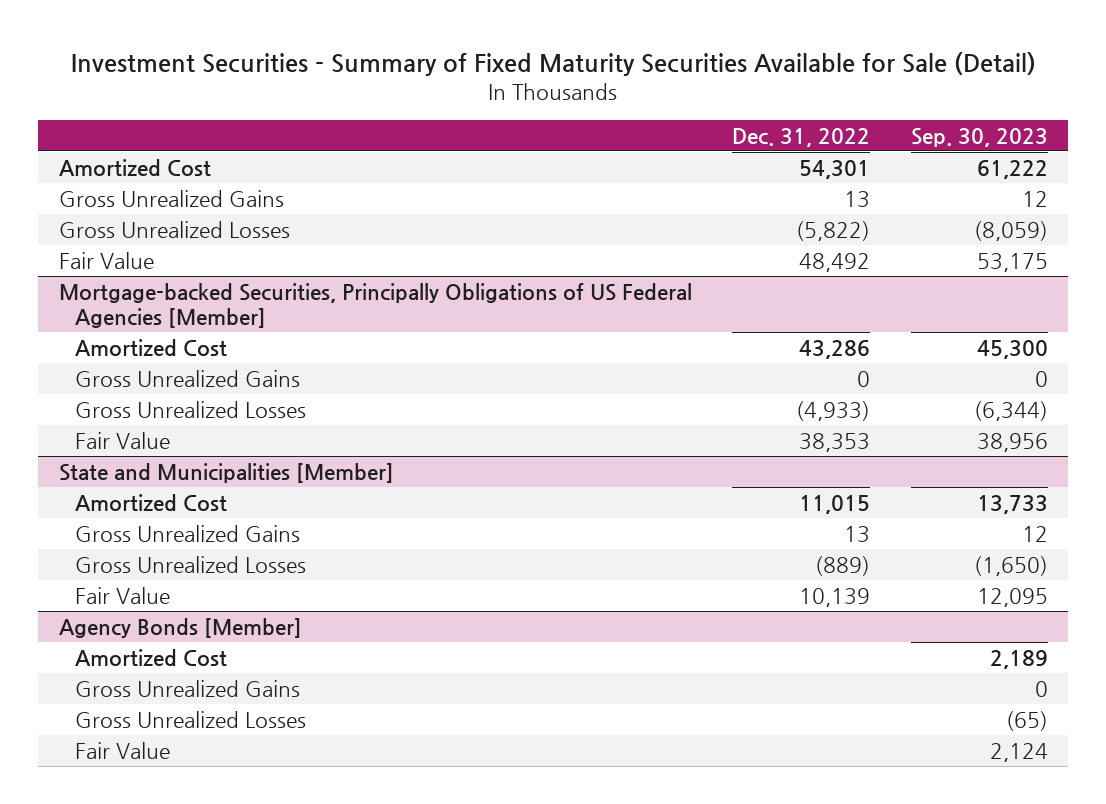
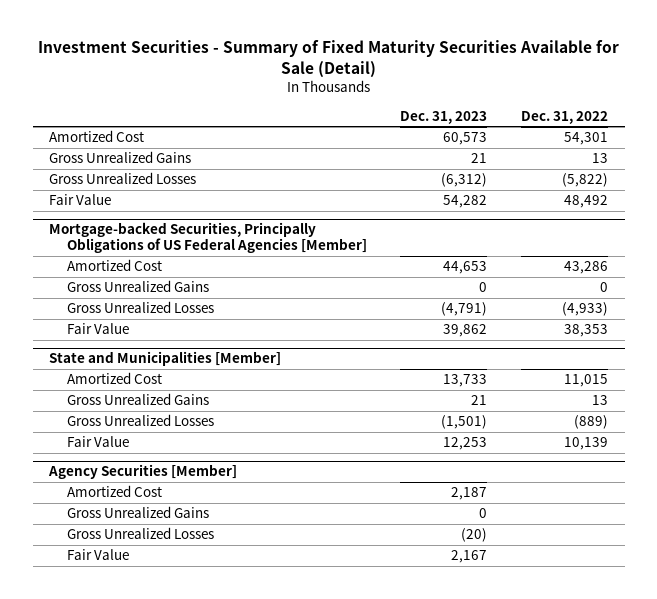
[910,127,1048,147] Sep. 30, 2023 -> none
none -> [400,111,488,125] Dec. 31, 2023
[58,617,302,638] Agency Bonds [Member] -> [48,464,238,480] Agency Securities [Member]

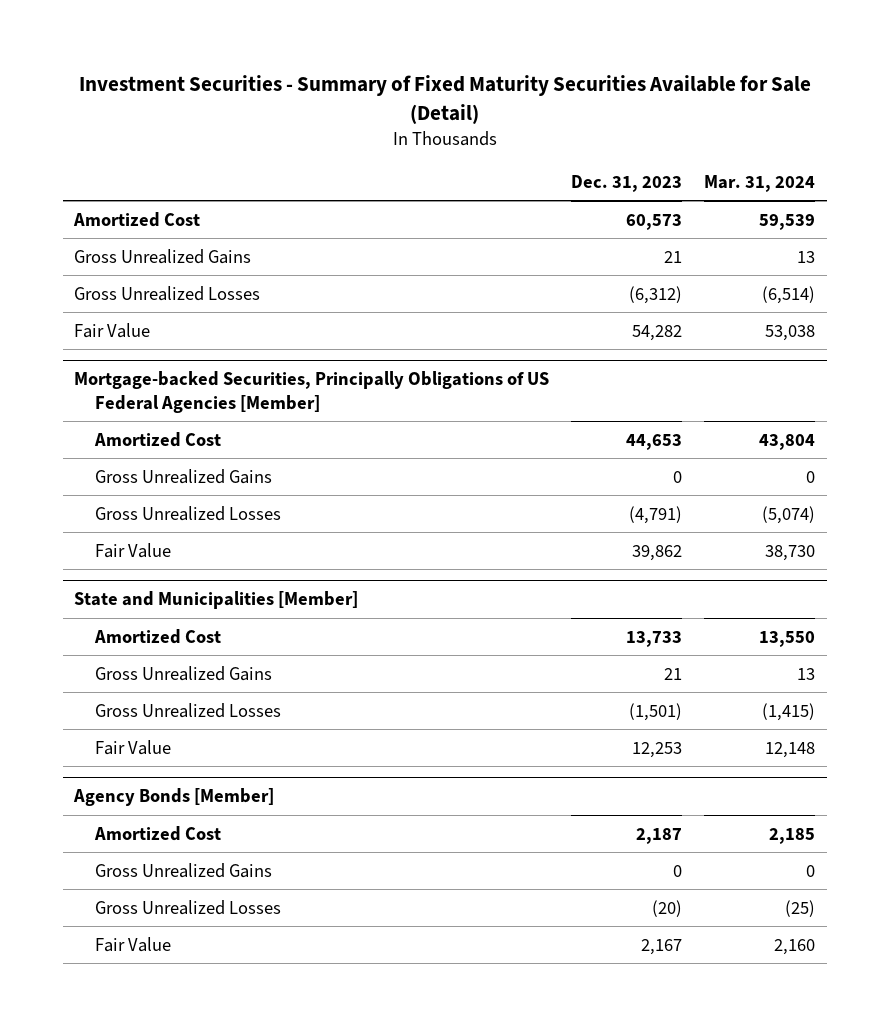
[520,111,608,125] Dec. 31, 2022 -> none
none -> [704,174,816,192] Mar. 31, 2024
[48,464,238,480] Agency Securities [Member] -> [73,788,275,807] Agency Bonds [Member]

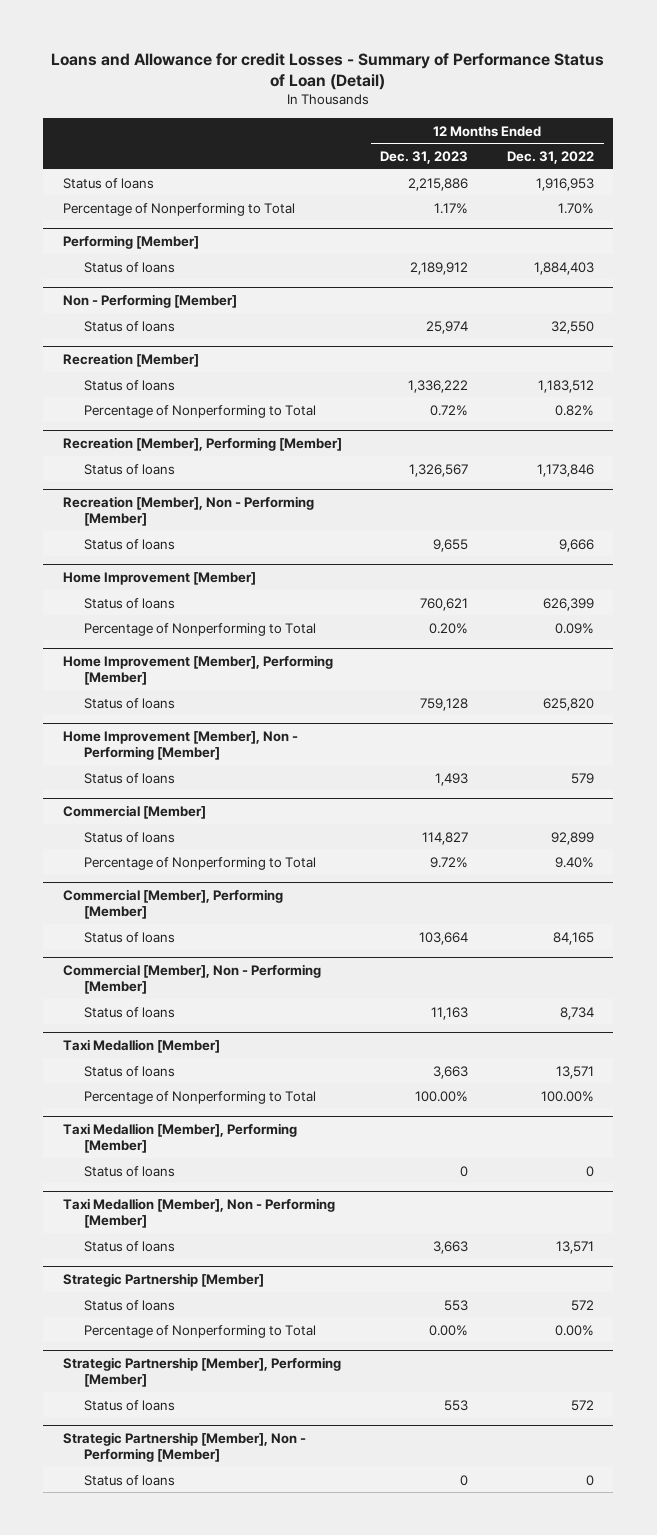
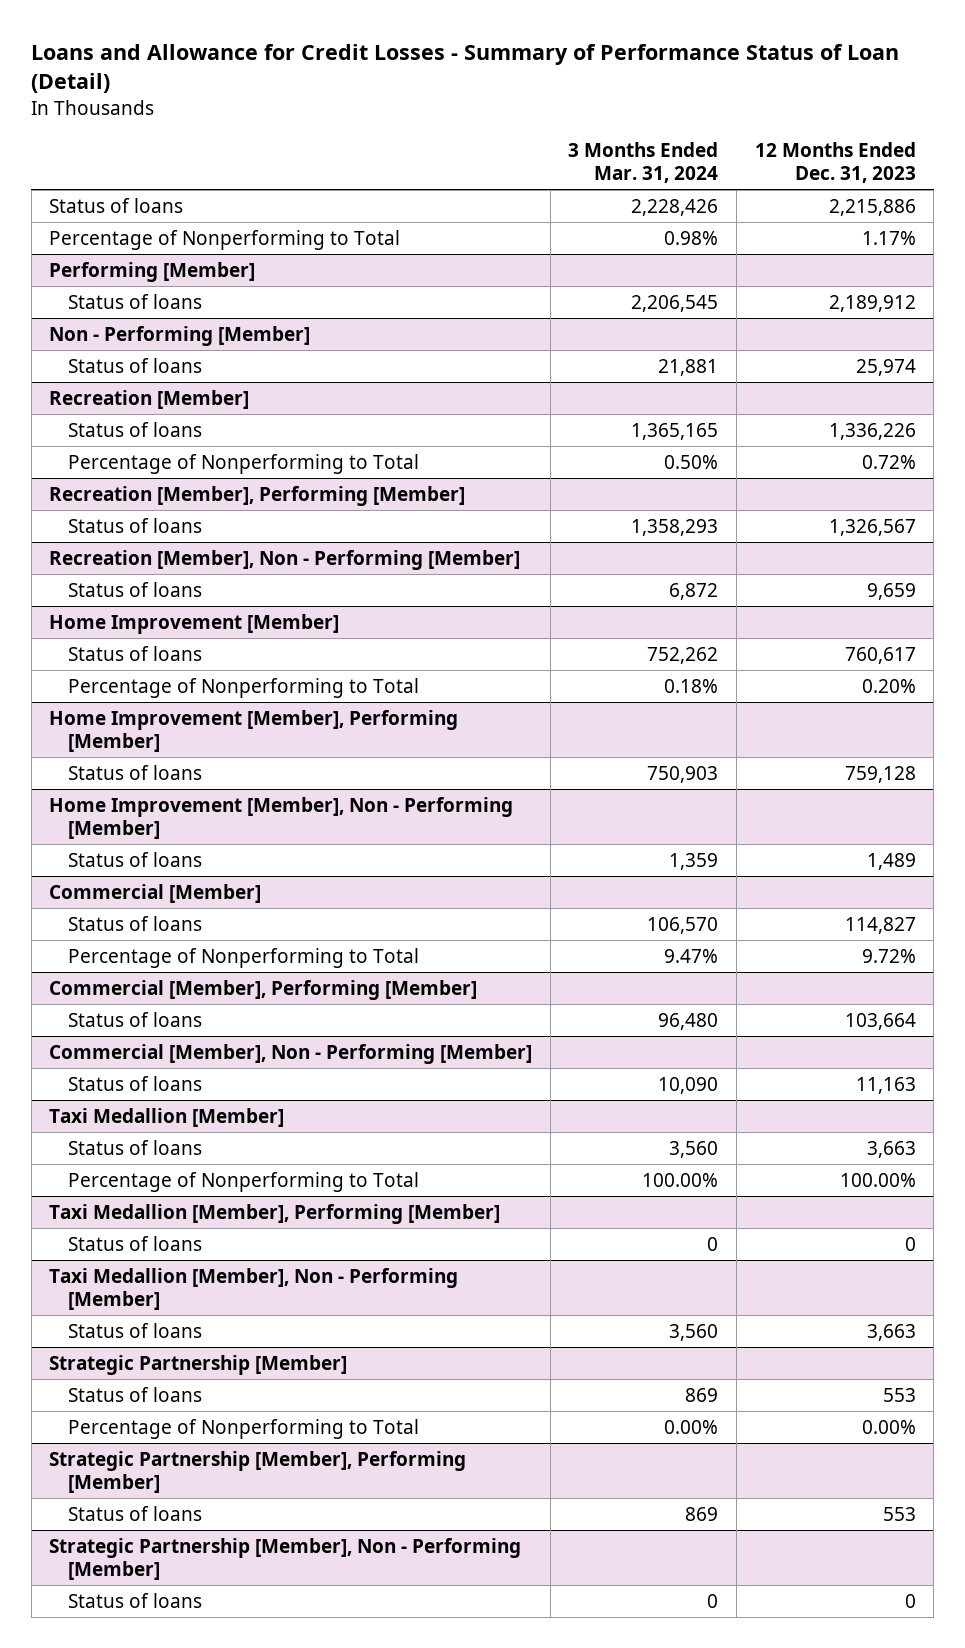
[51,52,605,90] Loans and Allowance for credit Losses - Summary of Performance Status of Loan (Detail) -> [31,44,900,94] Loans and Allowance for Credit Losses - Summary of Performance Status of Loan (Detail)
[507,151,595,165] Dec. 31, 2022 -> none
none -> [568,141,719,183] 3 Months Ended Mar. 31, 2024
[408,379,469,393] 1,336,222 -> [828,422,916,440] 1,336,226
[433,538,469,552] 9,655 -> [866,582,916,600] 9,659
[420,597,469,611] 760,621 -> [844,646,916,664] 760,617
[435,772,469,786] 1,493 -> [866,852,916,870] 1,489

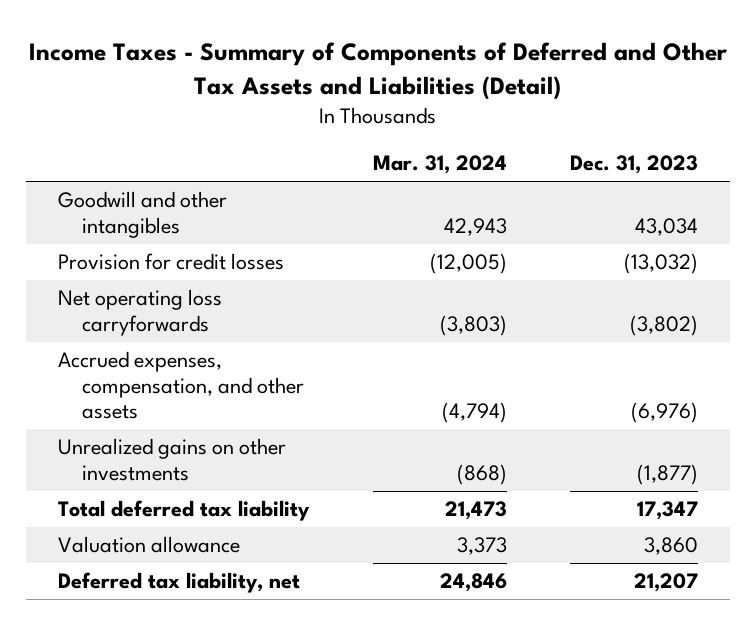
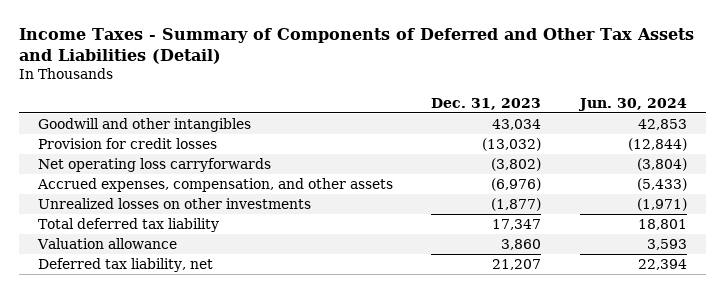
[372,155,507,175] Mar. 31, 2024 -> none
none -> [577,97,687,111] Jun. 30, 2024
[57,438,286,481] Unrealized gains on other investments -> [37,198,311,210] Unrealized losses on other investments

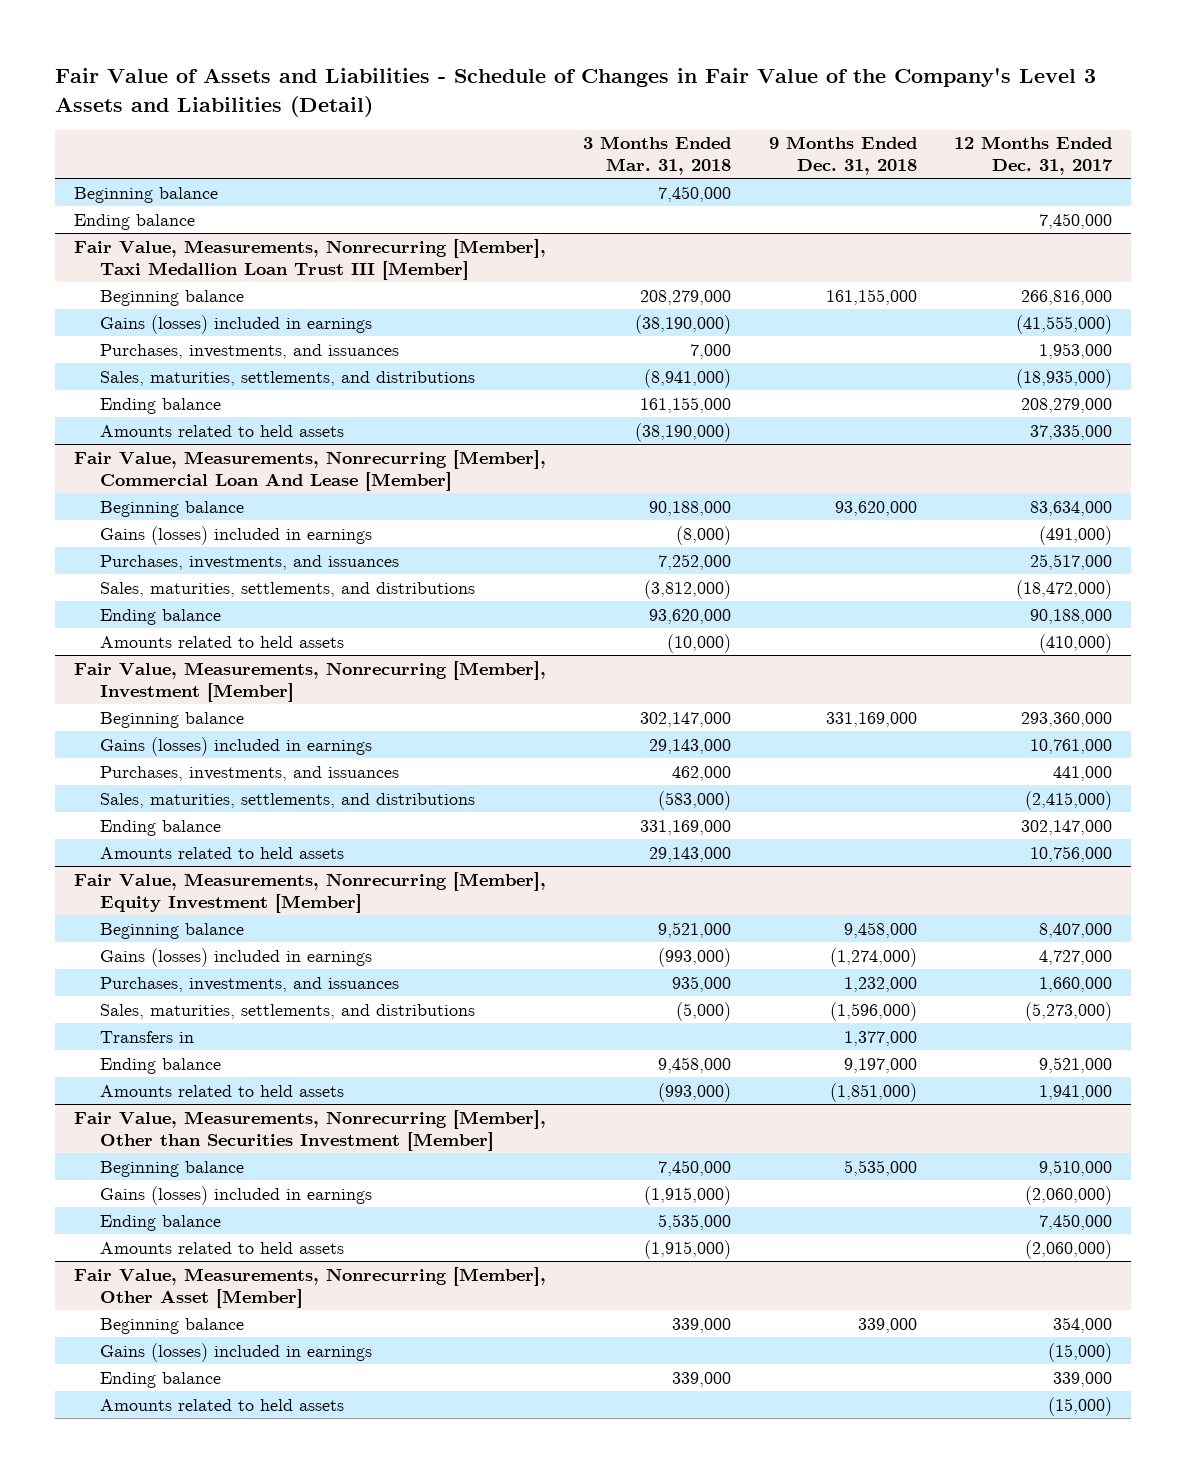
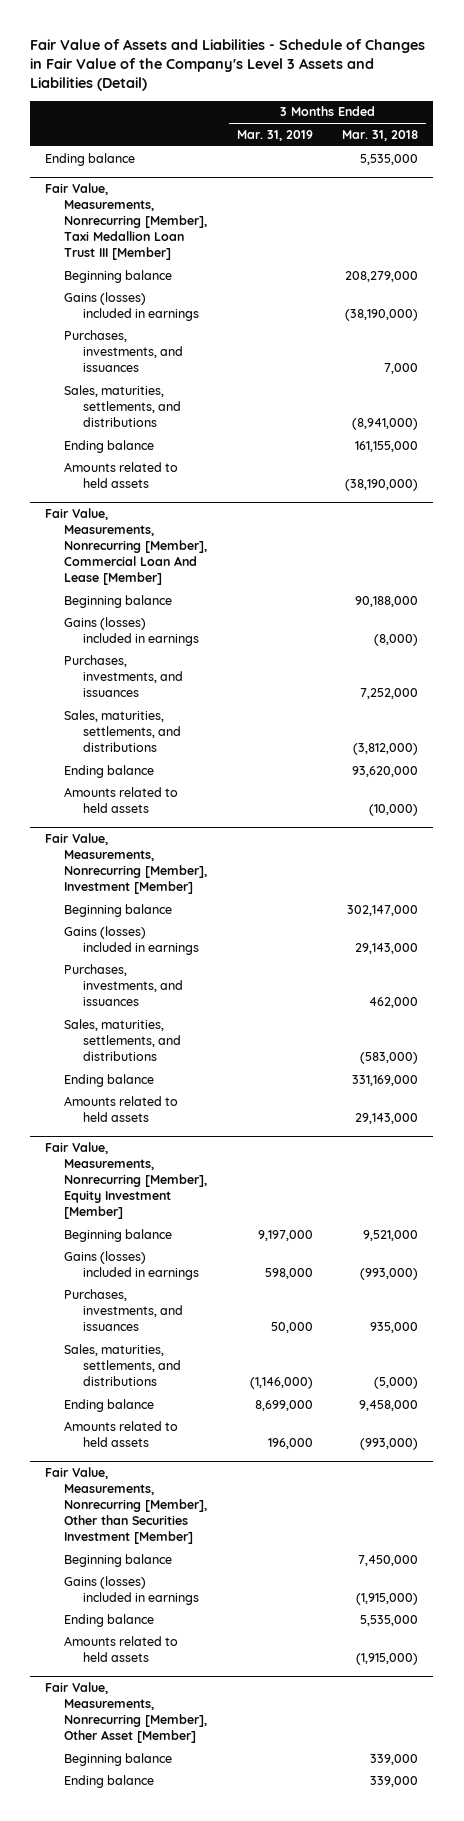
[768,136,917,176] 9 Months Ended Dec. 31, 2018 -> none
[954,136,1114,176] 12 Months Ended Dec. 31, 2017 -> none
none -> [236,129,313,141] Mar. 31, 2019
[73,213,195,230] Ending balance -> none
[73,186,218,203] Beginning balance -> [45,152,136,166] Ending balance
[658,185,732,202] 7,450,000 -> [360,153,419,165] 5,535,000
[99,1030,194,1043] Transfers in -> none
[99,1342,372,1362] Gains (losses) included in earnings -> none
[99,1398,344,1411] Amounts related to held assets -> none

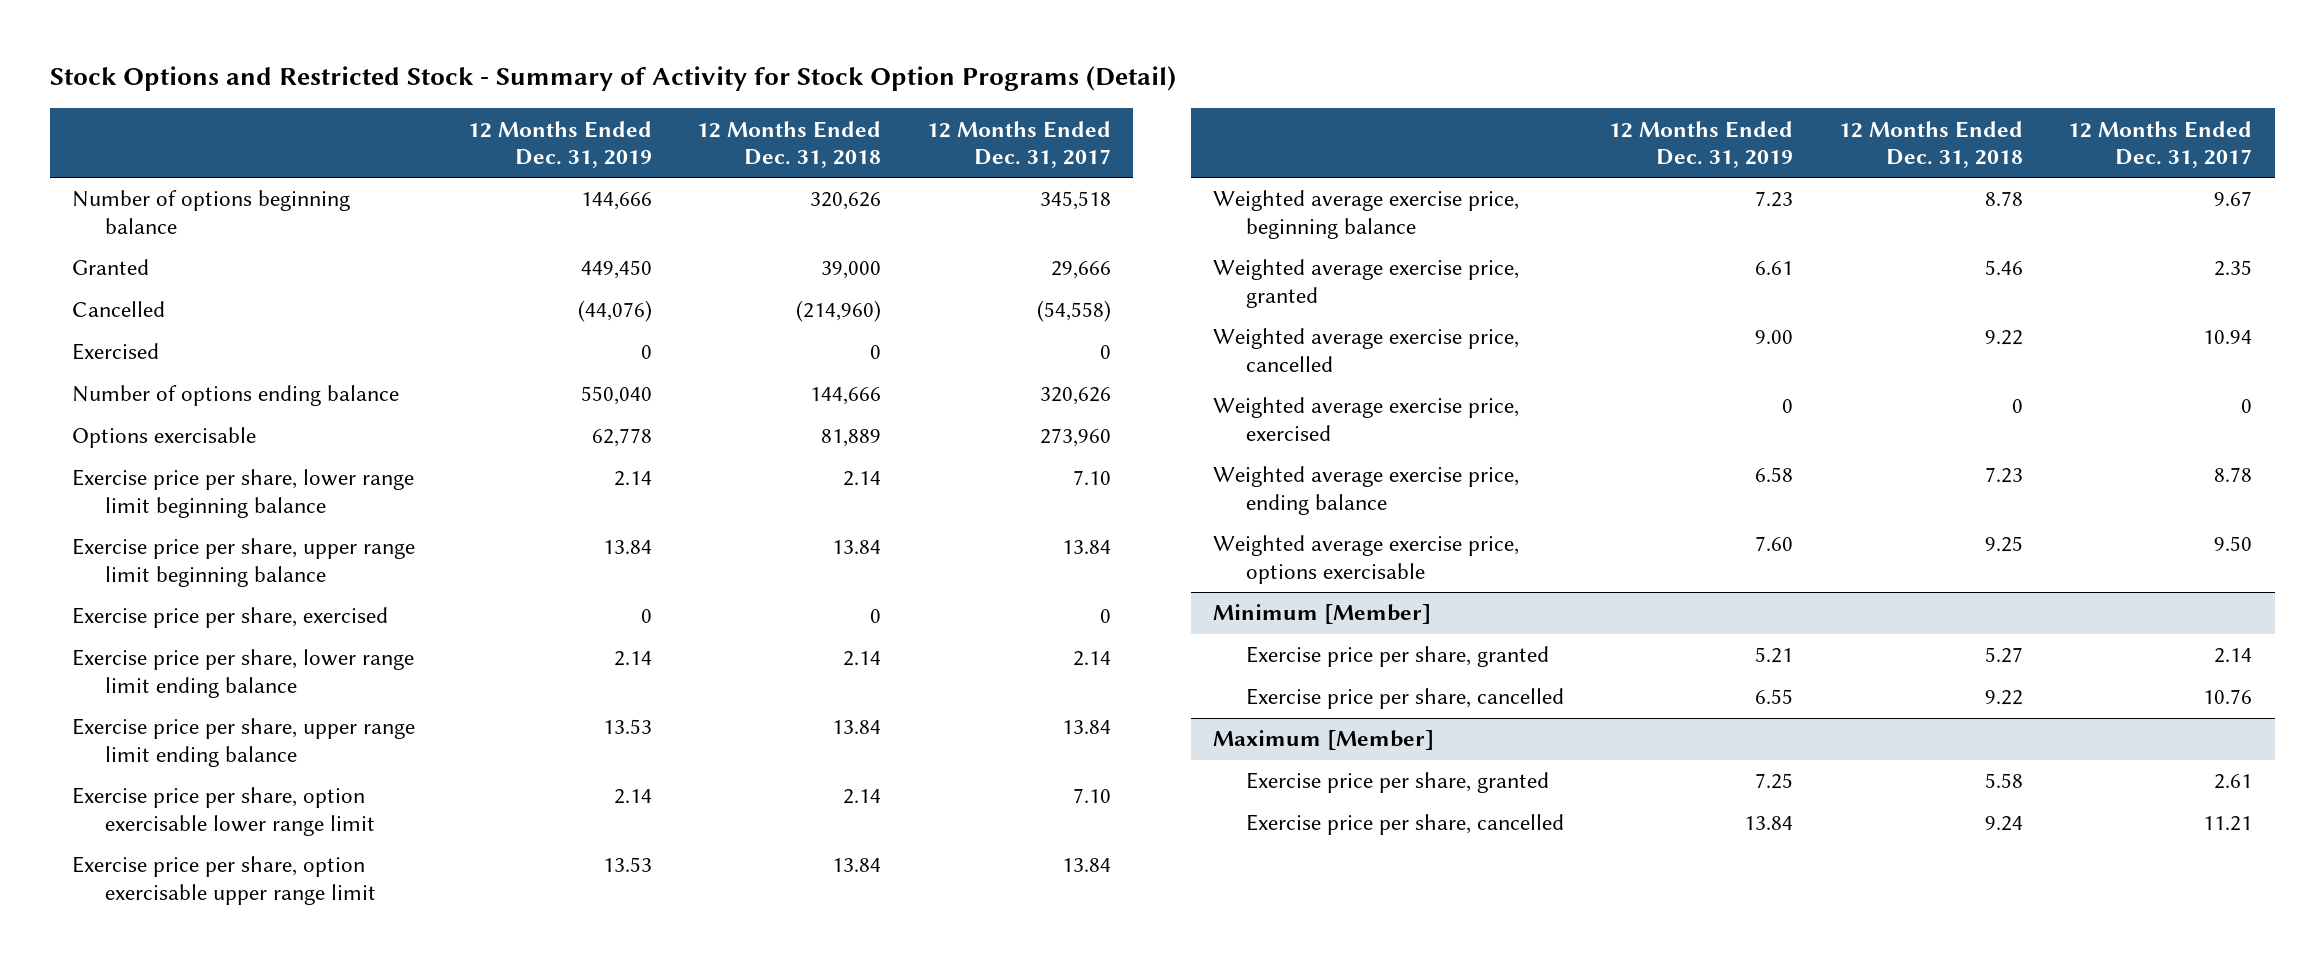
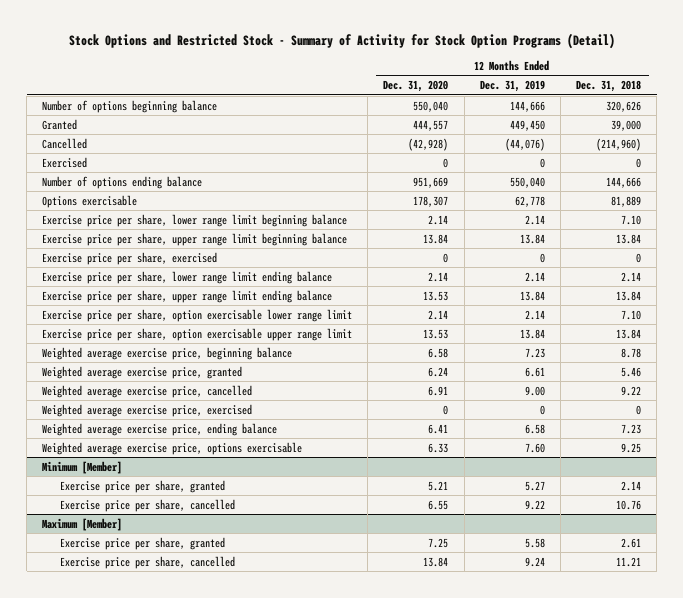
[926,120,1111,168] 12 Months Ended Dec. 31, 2017 -> none
none -> [383,80,449,93] Dec. 31, 2020
[843,471,882,487] 2.14 -> [620,214,641,225] 7.10
[603,719,653,735] 13.53 -> [519,290,545,301] 13.84
[843,789,882,805] 2.14 -> [620,309,641,320] 7.10
[603,857,653,873] 13.53 -> [519,328,545,339] 13.84
[1755,647,1794,664] 5.21 -> [524,480,545,491] 5.27
[1984,647,2023,664] 5.27 -> [620,480,641,491] 2.14
[1755,689,1794,705] 6.55 -> [524,499,545,510] 9.22
[1984,690,2023,706] 9.22 -> [615,499,641,510] 10.76
[1755,773,1794,790] 7.25 -> [524,537,545,548] 5.58
[1984,773,2023,789] 5.58 -> [620,537,641,548] 2.61
[1744,816,1794,831] 13.84 -> [524,556,545,567] 9.24
[1984,816,2023,832] 9.24 -> [615,556,641,567] 11.21

